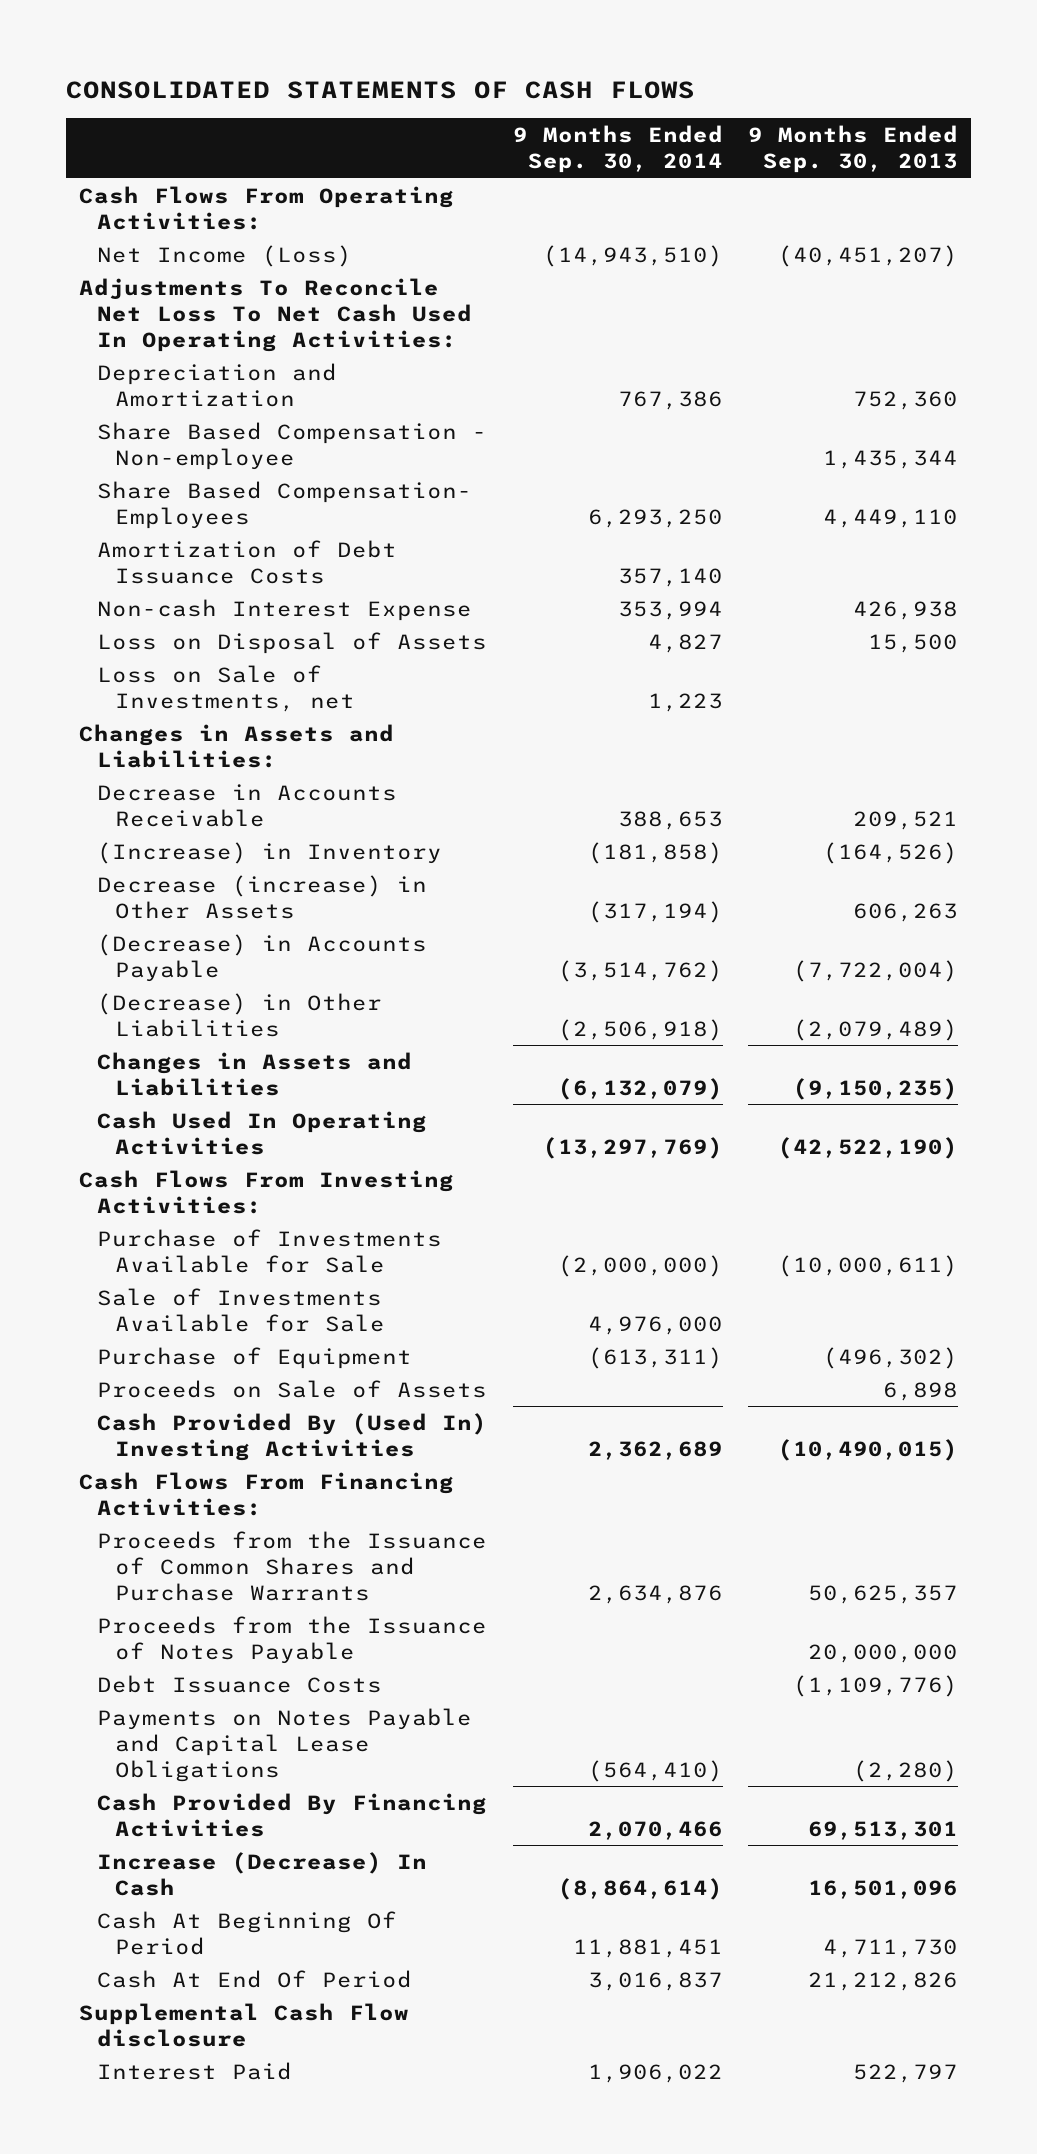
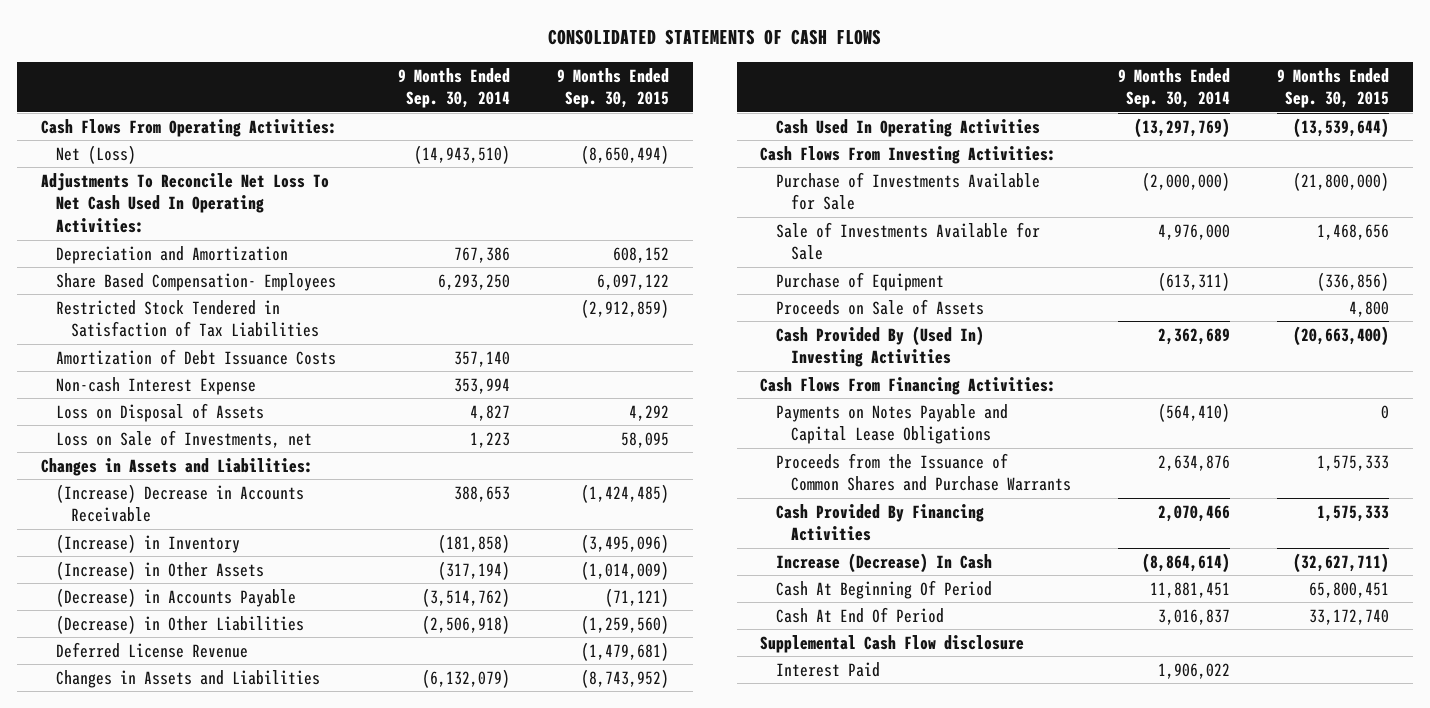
[748,124,959,174] 9 Months Ended Sep. 30, 2013 -> none
none -> [557,67,670,109] 9 Months Ended Sep. 30, 2015
[96,244,352,267] Net Income (Loss) -> [55,144,136,164] Net (Loss)
[96,421,487,470] Share Based Compensation - Non-employee -> none
none -> [55,299,320,338] Restricted Stock Tendered in Satisfaction of Tax Liabilities
[96,783,397,827] Decrease in Accounts Receivable -> [55,483,304,523] (Increase) Decrease in Accounts Receivable
[96,874,427,919] Decrease (increase) in Other Assets -> [55,560,264,580] (Increase) in Other Assets
none -> [55,641,248,658] Deferred License Revenue
[96,1615,487,1664] Proceeds from the Issuance of Notes Payable -> none
[96,1674,382,1693] Debt Issuance Costs -> none
[96,1530,487,1602] Proceeds from the Issuance of Common Shares and Purchase Warrants -> [775,452,1072,492] Proceeds from the Issuance of Common Shares and Purchase Warrants

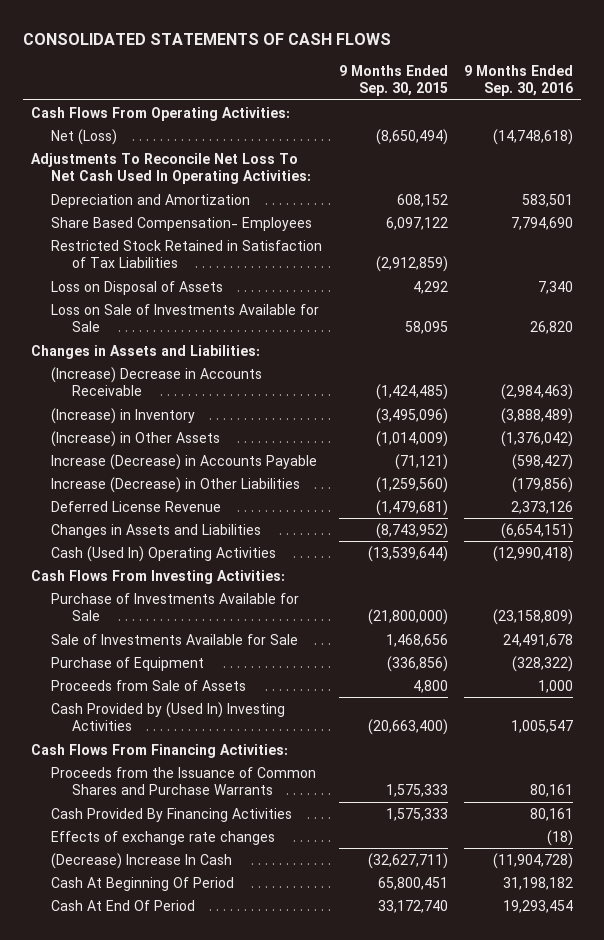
[398,67,511,109] 9 Months Ended Sep. 30, 2014 -> none
none -> [463,64,573,97] 9 Months Ended Sep. 30, 2016
[55,348,336,365] Amortization of Debt Issuance Costs -> none
[55,376,256,395] Non-cash Interest Expense -> none
[55,299,320,338] Restricted Stock Tendered in Satisfaction of Tax Liabilities -> [51,239,323,269] Restricted Stock Retained in Satisfaction of Tax Liabilities
[55,429,312,448] Loss on Sale of Investments, net -> [51,303,320,333] Loss on Sale of Investments Available for Sale
[55,587,296,607] (Decrease) in Accounts Payable -> [51,453,318,470] Increase (Decrease) in Accounts Payable
[55,614,304,634] (Decrease) in Other Liabilities -> [51,476,301,493] Increase (Decrease) in Other Liabilities
[775,118,1040,137] Cash Used In Operating Activities -> [51,545,277,562] Cash (Used In) Operating Activities
[775,298,984,315] Proceeds on Sale of Assets -> [51,679,247,691] Proceeds from Sale of Assets
[775,325,984,368] Cash Provided By (Used In) Investing Activities -> [51,701,286,732] Cash Provided by (Used In) Investing Activities
[775,403,1008,445] Payments on Notes Payable and Capital Lease Obligations -> none
none -> [51,830,276,845] Effects of exchange rate changes
[775,552,992,573] Increase (Decrease) In Cash -> [51,852,233,869] (Decrease) Increase In Cash
[760,634,1025,653] Supplemental Cash Flow disclosure -> none
[775,661,880,677] Interest Paid -> none

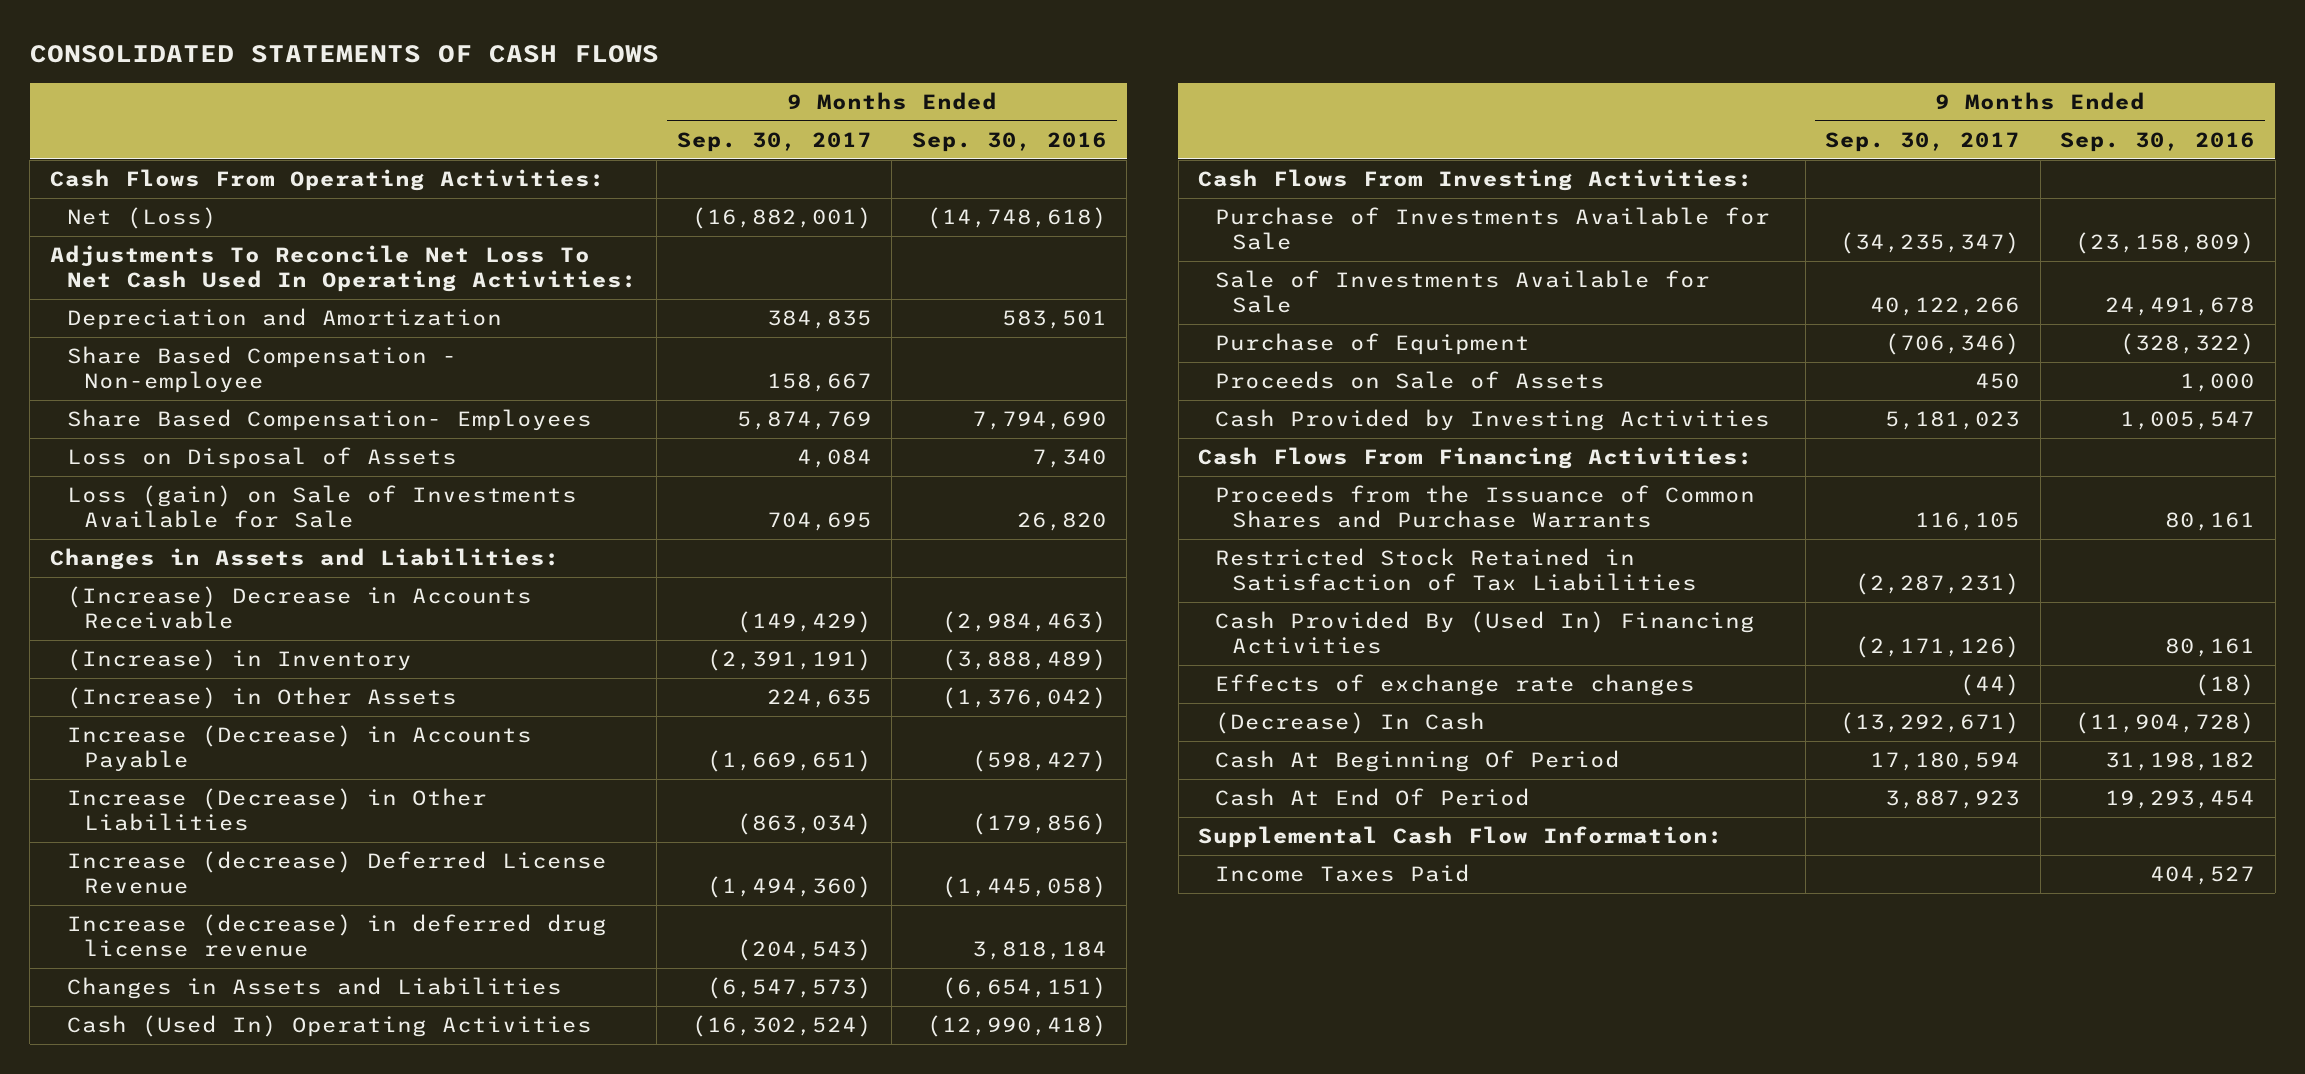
[338,64,448,97] 9 Months Ended Sep. 30, 2015 -> none
none -> [676,131,872,152] Sep. 30, 2017
none -> [66,346,457,394] Share Based Compensation - Non-employee
[51,303,320,333] Loss on Sale of Investments Available for Sale -> [66,485,577,529] Loss (gain) on Sale of Investments Available for Sale
[51,500,222,512] Deferred License Revenue -> [66,851,607,895] Increase (decrease) Deferred License Revenue
[510,500,573,514] 2,373,126 -> [941,876,1107,899] (1,445,058)
none -> [66,914,607,958] Increase (decrease) in deferred drug license revenue
[51,679,247,691] Proceeds from Sale of Assets -> [1215,371,1606,390] Proceeds on Sale of Assets
[51,701,286,732] Cash Provided by (Used In) Investing Activities -> [1215,409,1771,432] Cash Provided by Investing Activities
[51,239,323,269] Restricted Stock Retained in Satisfaction of Tax Liabilities -> [1215,548,1698,592] Restricted Stock Retained in Satisfaction of Tax Liabilities
[51,807,293,822] Cash Provided By Financing Activities -> [1215,611,1756,655] Cash Provided By (Used In) Financing Activities
[51,852,233,869] (Decrease) Increase In Cash -> [1215,712,1486,735] (Decrease) In Cash
none -> [1198,826,1724,849] Supplemental Cash Flow Information:
none -> [1215,864,1471,883] Income Taxes Paid

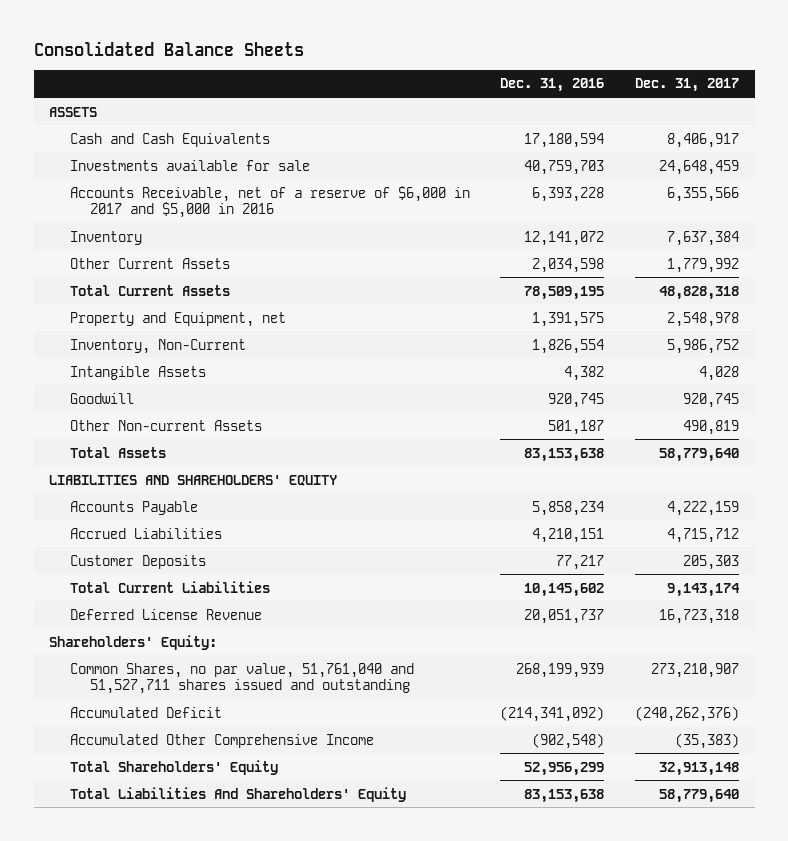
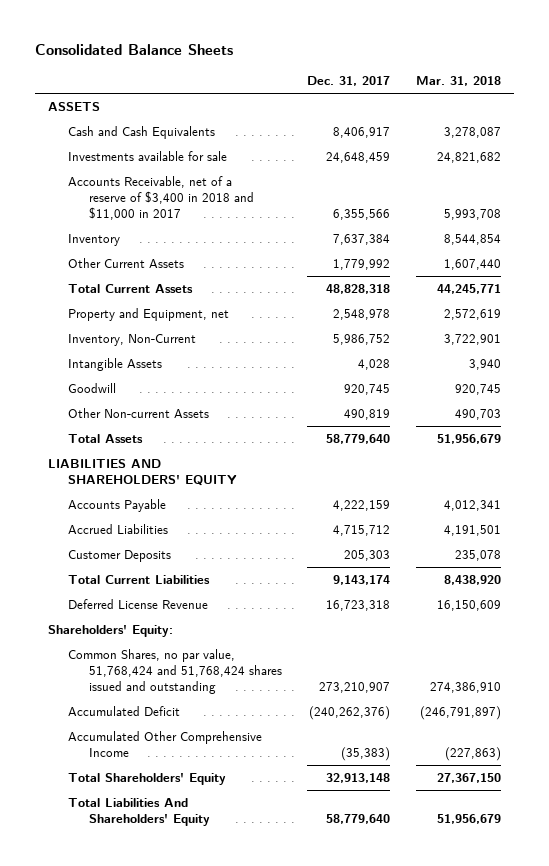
[500,78,605,93] Dec. 31, 2016 -> none
none -> [415,76,501,87] Mar. 31, 2018
[69,185,470,219] Accounts Receivable, net of a reserve of $6,000 in 2017 and $5,000 in 2016 -> [68,176,254,221] Accounts Receivable, net of a reserve of $3,400 in 2018 and $11,000 in 2017
[69,662,414,695] Common Shares, no par value, 51,761,040 and 51,527,711 shares issued and outstanding -> [68,649,282,695] Common Shares, no par value, 51,768,424 and 51,768,424 shares issued and outstanding

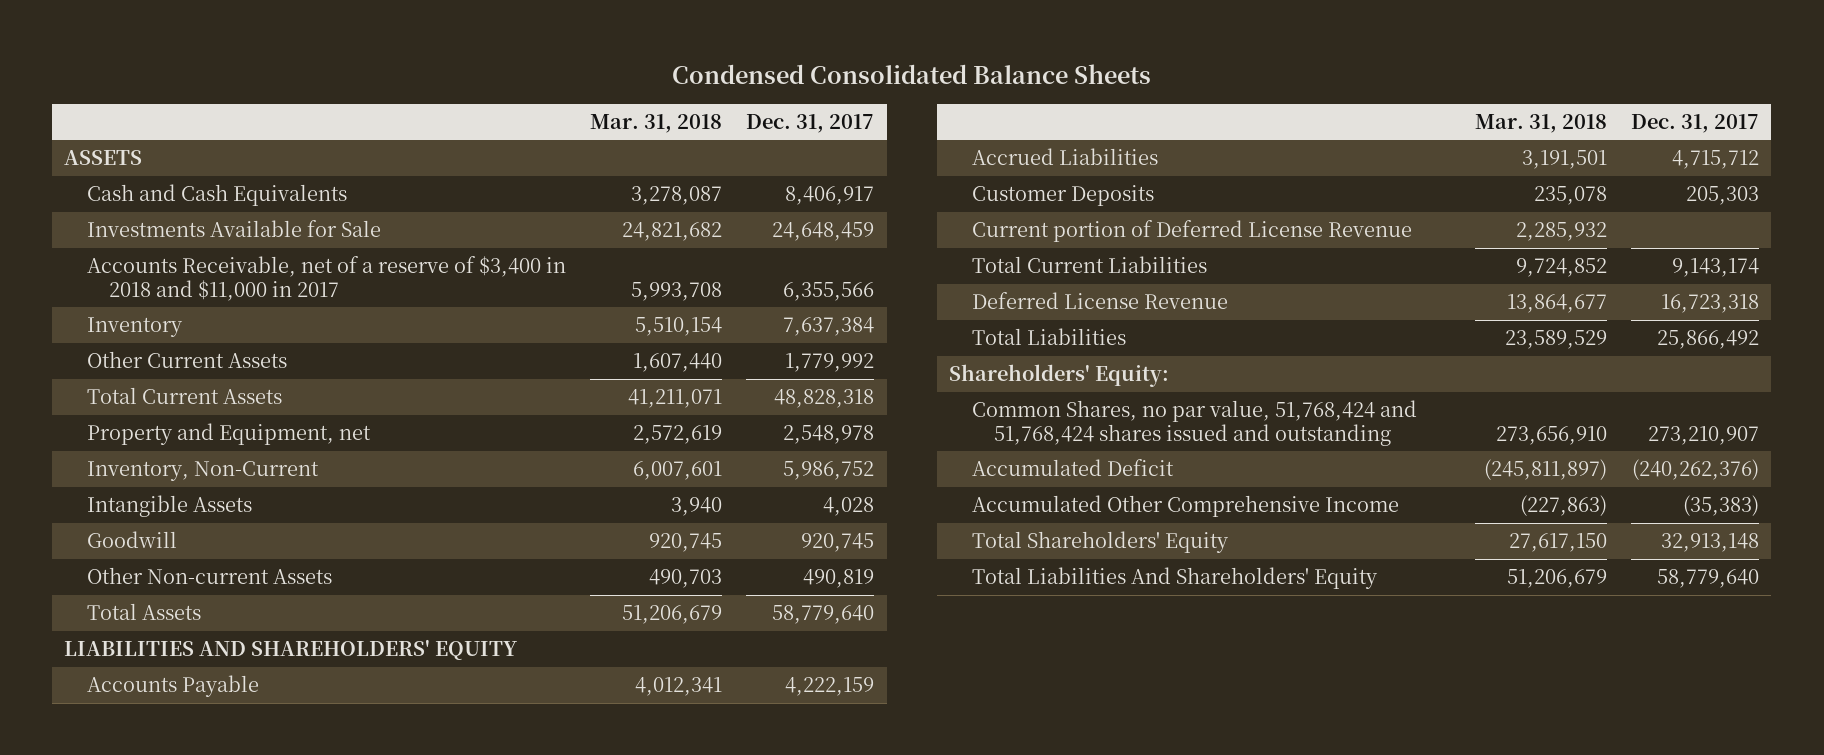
[35,44,234,56] Consolidated Balance Sheets -> [671,63,1151,84] Condensed Consolidated Balance Sheets
[68,151,228,162] Investments available for sale -> [86,220,381,238] Investments Available for Sale
[443,234,501,246] 8,544,854 -> [635,317,723,337] 5,510,154
[436,284,501,295] 44,245,771 -> [628,389,723,409] 41,211,071
[443,334,501,346] 3,722,901 -> [633,461,723,481] 6,007,601
[436,434,501,445] 51,956,679 -> [622,605,723,625] 51,206,679
[443,525,501,537] 4,191,501 -> [1521,150,1607,170] 3,191,501
none -> [971,220,1412,243] Current portion of Deferred License Revenue
[443,575,501,586] 8,438,920 -> [1515,258,1607,278] 9,724,852
[436,600,501,612] 16,150,609 -> [1506,294,1607,314] 13,864,677
none -> [971,328,1126,346] Total Liabilities
[429,682,501,694] 274,386,910 -> [1495,425,1607,445] 273,656,910
[419,706,501,721] (246,791,897) -> [1483,459,1607,481] (245,811,897)
[436,773,501,784] 27,367,150 -> [1508,533,1607,553] 27,617,150
[436,814,501,825] 51,956,679 -> [1506,569,1607,589] 51,206,679

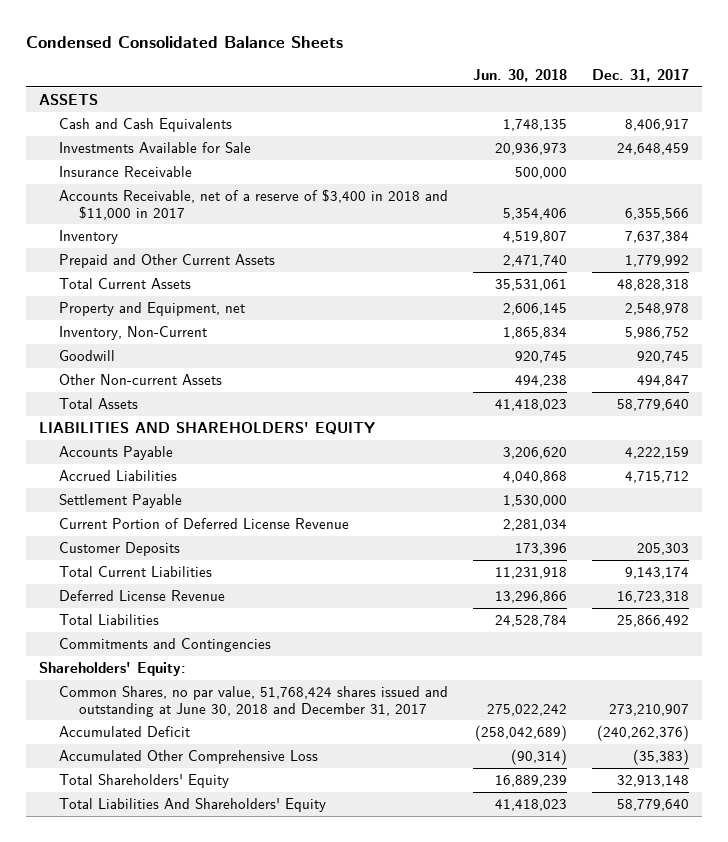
[590,114,723,134] Mar. 31, 2018 -> none
none -> [472,68,567,82] Jun. 30, 2018
none -> [58,165,192,177] Insurance Receivable
[86,351,287,369] Other Current Assets -> [58,253,275,268] Prepaid and Other Current Assets
[86,495,252,518] Intangible Assets -> none
[803,569,875,589] 490,819 -> [637,374,690,387] 494,847
none -> [58,493,182,508] Settlement Payable
none -> [58,517,349,529] Current Portion of Deferred License Revenue
[971,220,1412,243] Current portion of Deferred License Revenue -> none
none -> [58,637,271,652] Commitments and Contingencies
[971,400,1417,446] Common Shares, no par value, 51,768,424 and 51,768,424 shares issued and outstanding -> [58,685,448,717] Common Shares, no par value, 51,768,424 shares issued and outstanding at June 30, 2018 and December 31, 2017
[971,495,1399,518] Accumulated Other Comprehensive Income -> [58,749,318,764] Accumulated Other Comprehensive Loss

